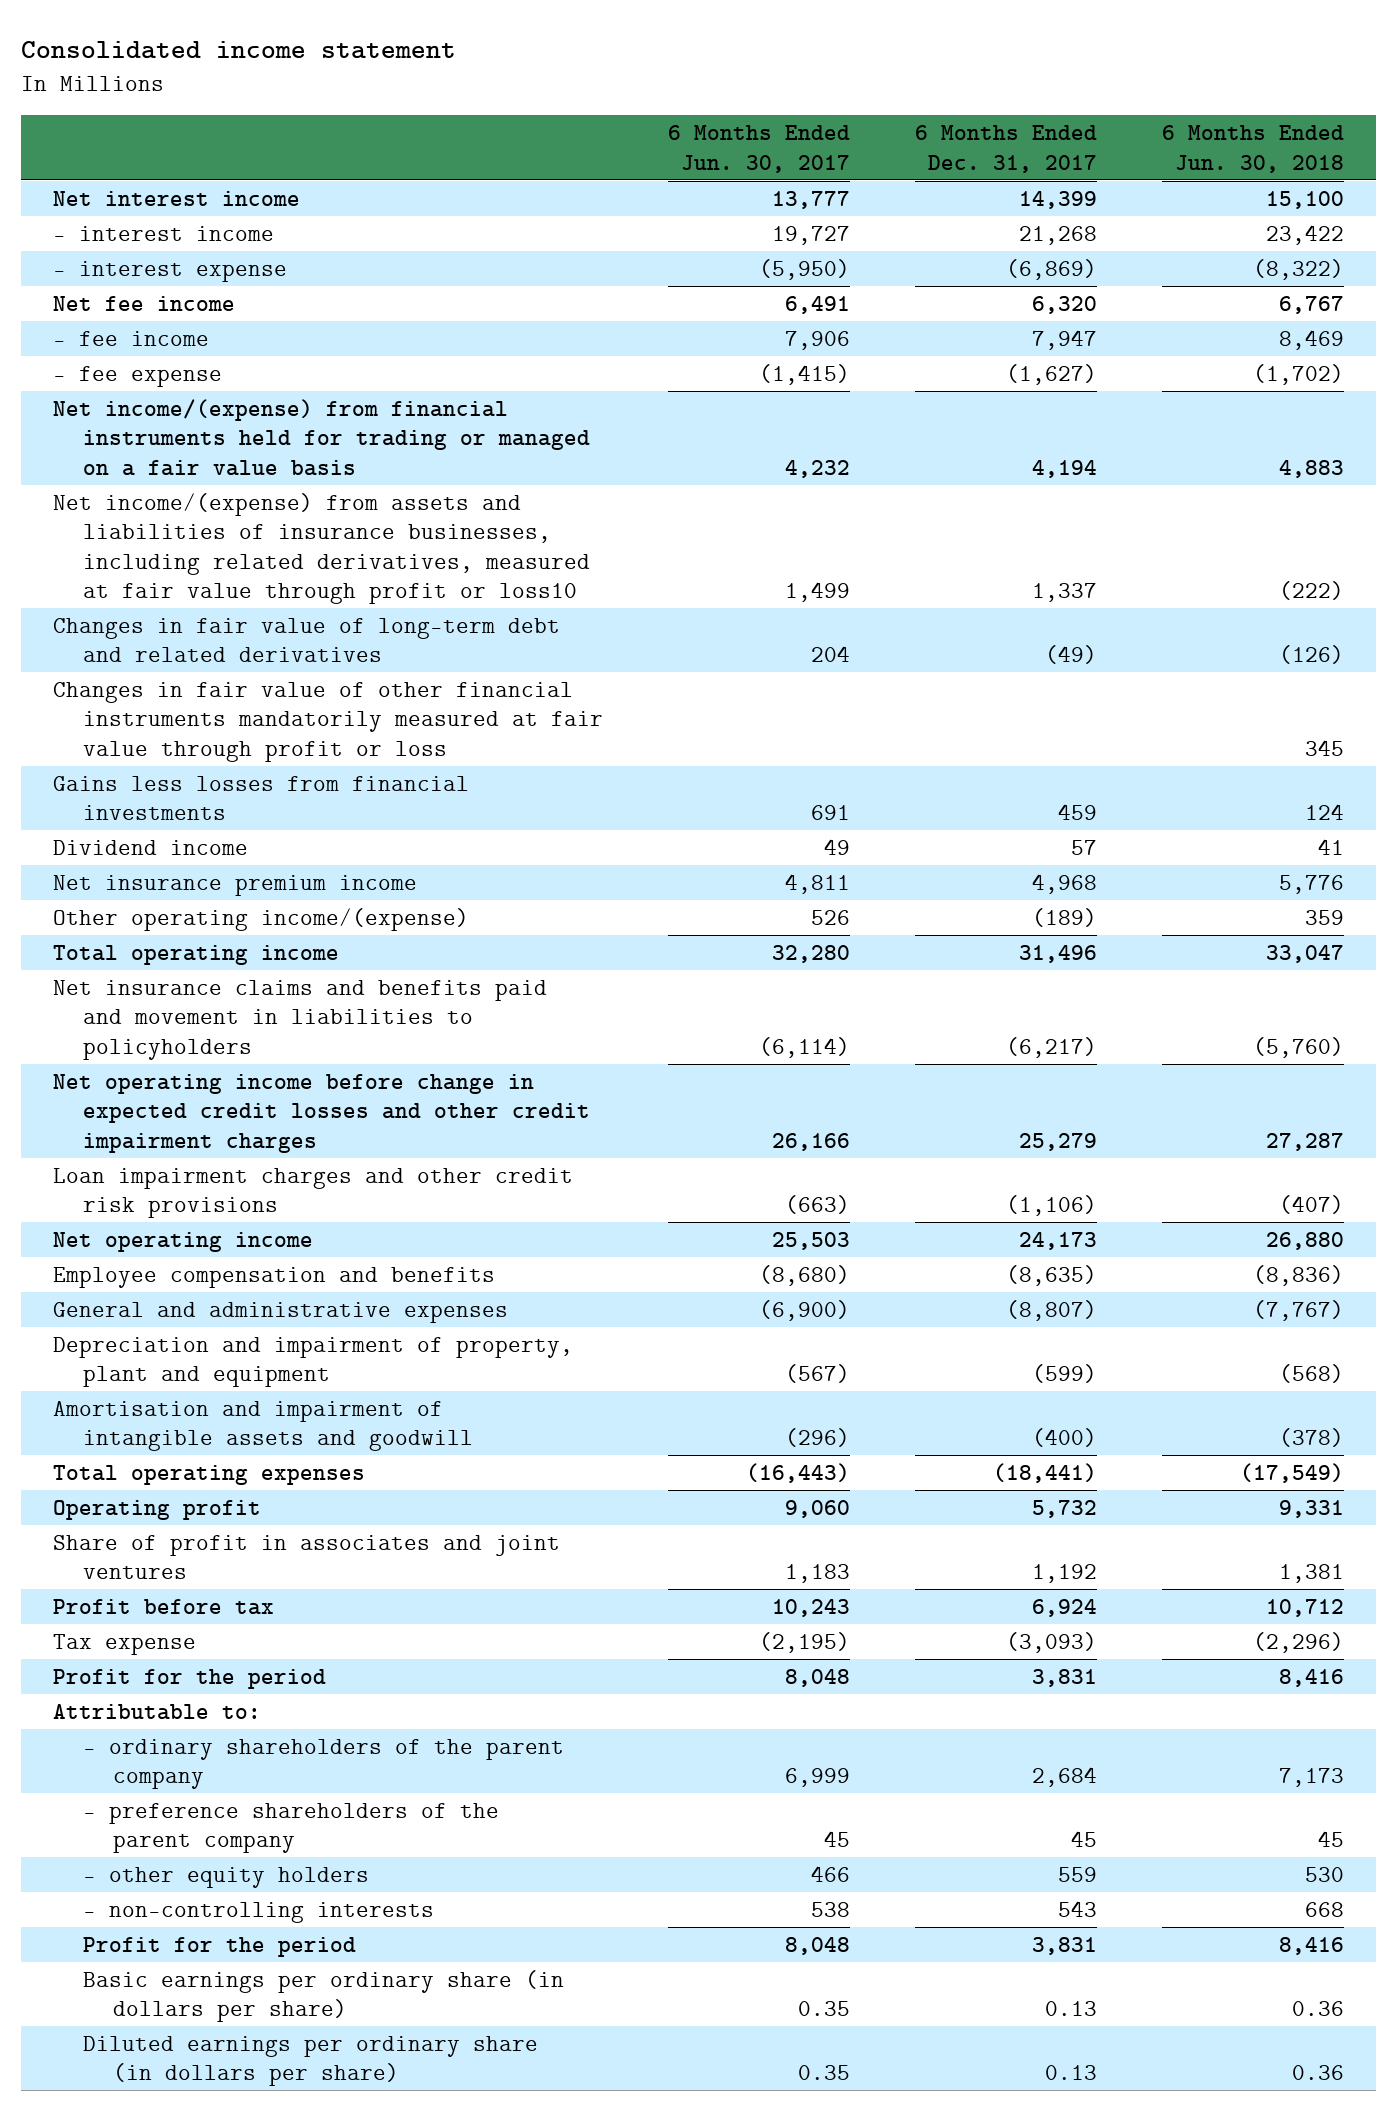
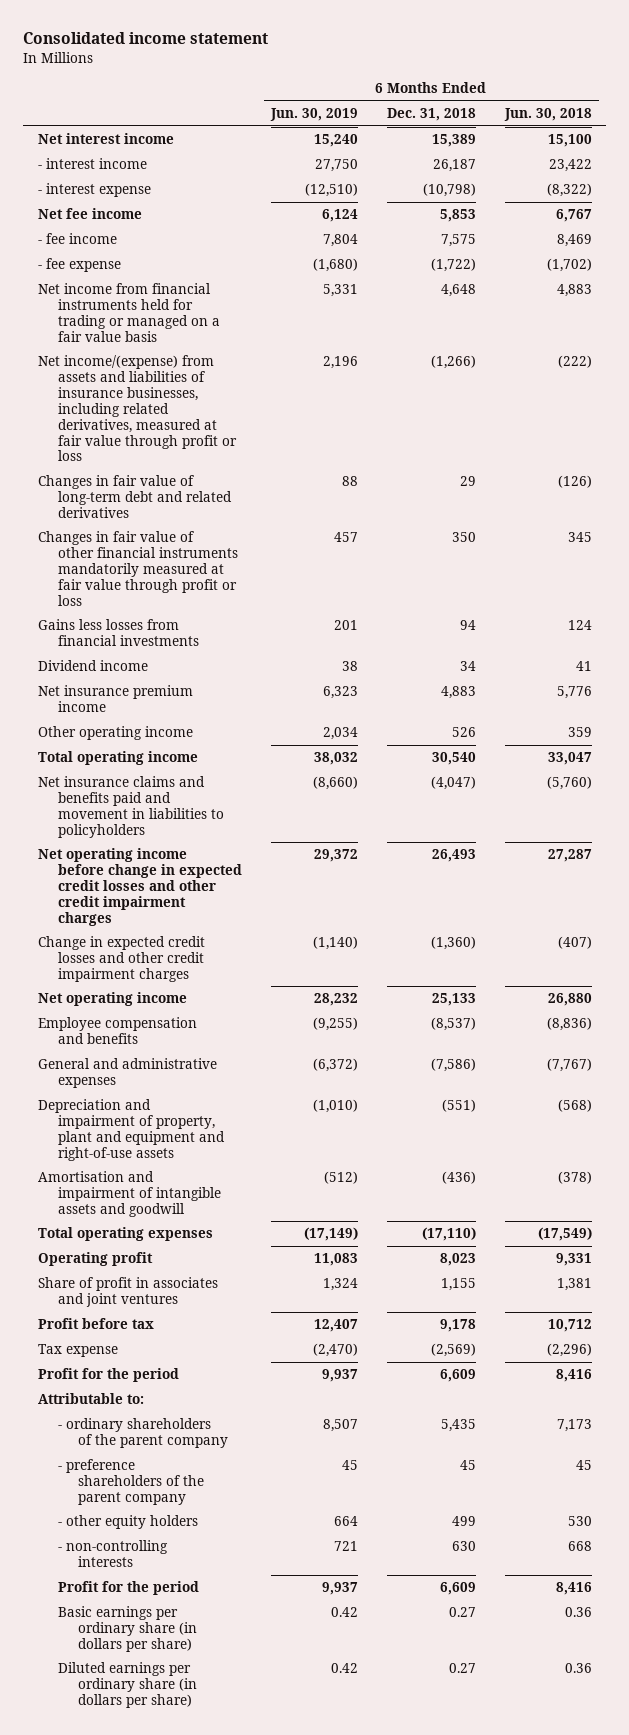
[667,125,850,173] 6 Months Ended Jun. 30, 2017 -> none
[914,125,1097,173] 6 Months Ended Dec. 31, 2017 -> none
none -> [269,108,358,122] Jun. 30, 2019
none -> [386,108,476,122] Dec. 31, 2018
[53,398,590,476] Net income/(expense) from financial instruments held for trading or managed on a fair value basis -> [37,283,220,342] Net income from financial instruments held for trading or managed on a fair value basis
[53,492,590,604] Net income/(expense) from assets and liabilities of insurance businesses, including related derivatives, measured at fair value through profit or loss10 -> [37,355,237,462] Net income/(expense) from assets and liabilities of insurance businesses, including related derivatives, measured at fair value through profit or loss
[53,907,470,931] Other operating income/(expense) -> [37,726,193,741] Other operating income
[53,1167,574,1219] Loan impairment charges and other credit risk provisions -> [37,936,205,982] Change in expected credit losses and other credit impairment charges
[53,1336,574,1388] Depreciation and impairment of property, plant and equipment -> [37,1099,225,1161] Depreciation and impairment of property, plant and equipment and right-of-use assets

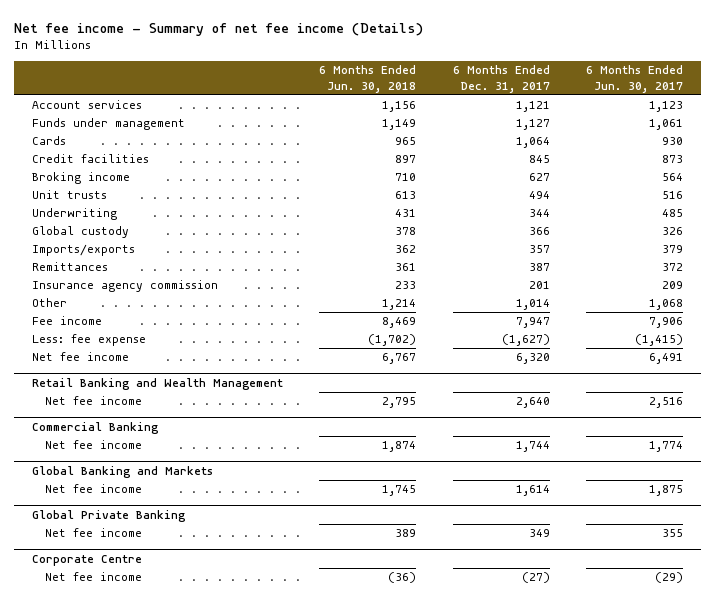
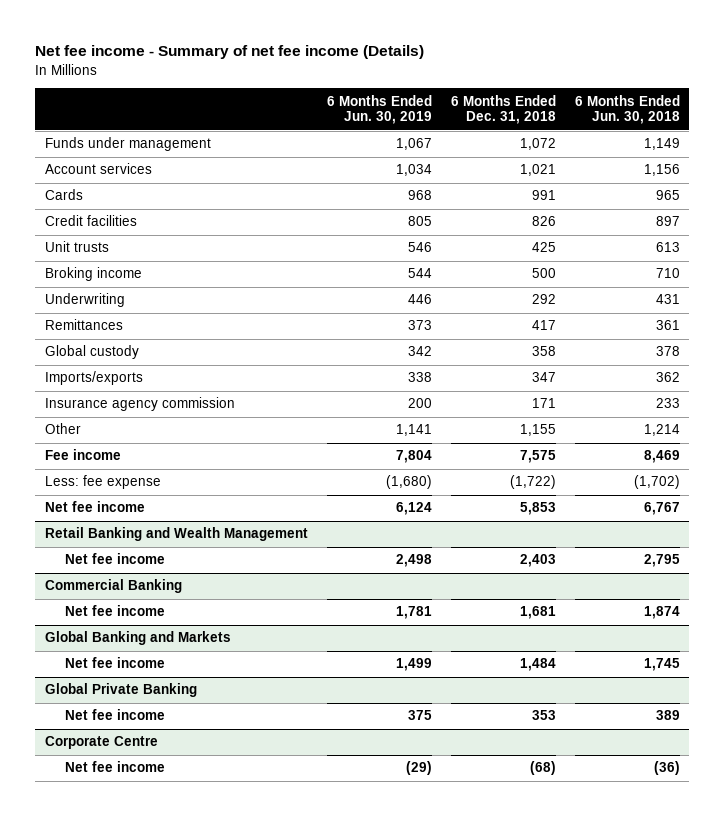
[452,65,550,93] 6 Months Ended Dec. 31, 2017 -> none
[586,65,684,93] 6 Months Ended Jun. 30, 2017 -> none
none -> [326,94,432,125] 6 Months Ended Jun. 30, 2019
none -> [450,94,556,125] 6 Months Ended Dec. 31, 2018
[31,100,142,110] Account services -> [44,163,152,175] Account services
[31,172,130,185] Broking income -> [44,267,142,282] Broking income
[31,262,108,272] Remittances -> [44,319,123,331] Remittances

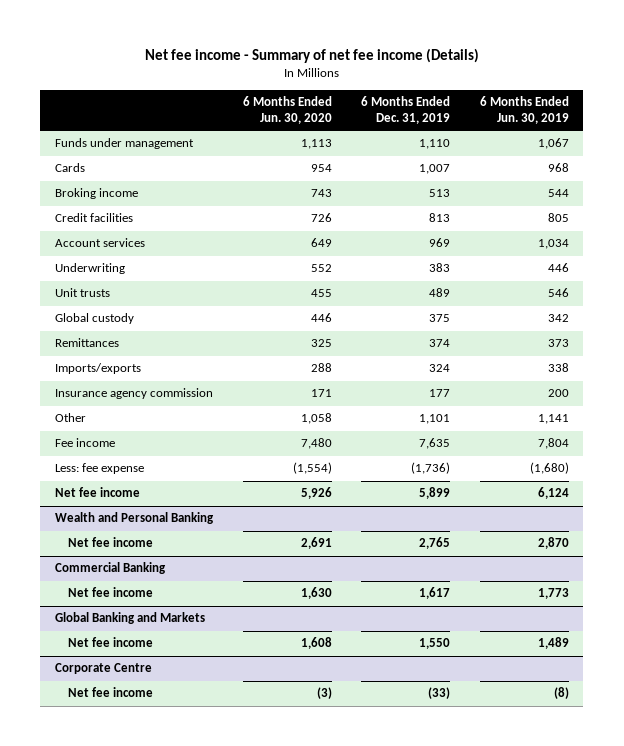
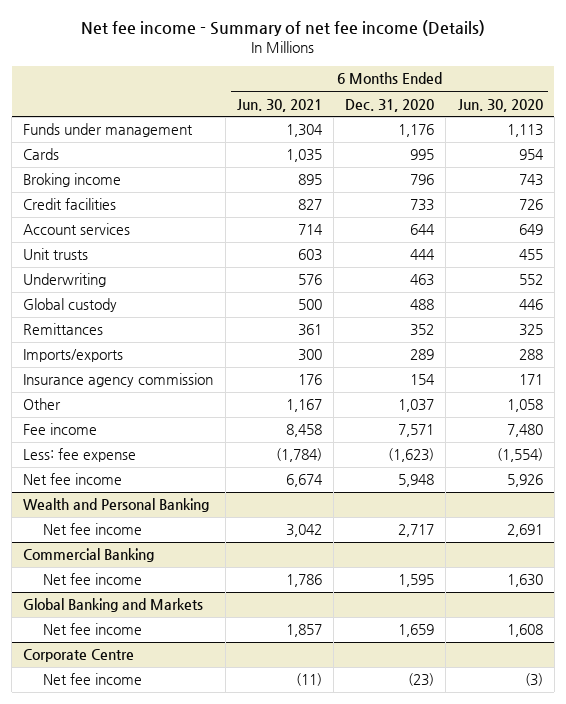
[361,96,451,125] 6 Months Ended Dec. 31, 2019 -> none
[479,96,569,125] 6 Months Ended Jun. 30, 2019 -> none
none -> [236,98,322,112] Jun. 30, 2021
none -> [345,98,435,112] Dec. 31, 2020
[55,263,126,275] Underwriting -> [23,273,107,288] Underwriting

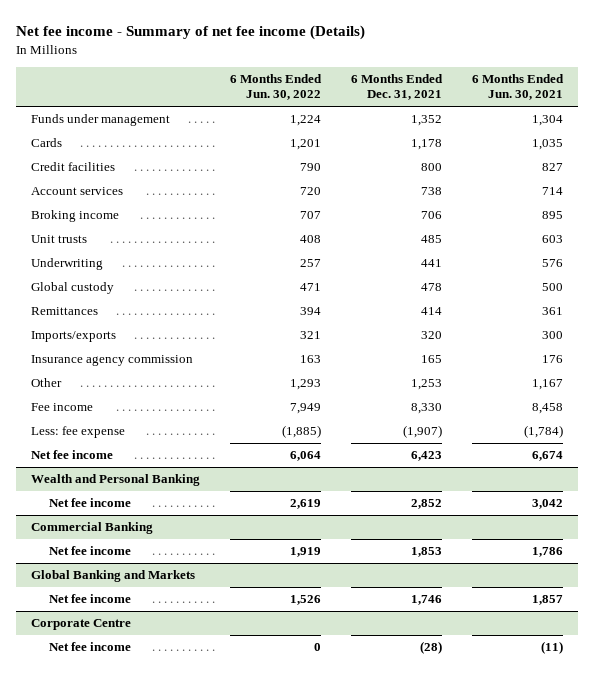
[345,98,435,112] Dec. 31, 2020 -> none
[457,98,543,112] Jun. 30, 2020 -> none
none -> [230,74,323,101] 6 Months Ended Jun. 30, 2022
none -> [351,74,444,101] 6 Months Ended Dec. 31, 2021
[23,173,122,188] Broking income -> [31,210,120,223] Broking income

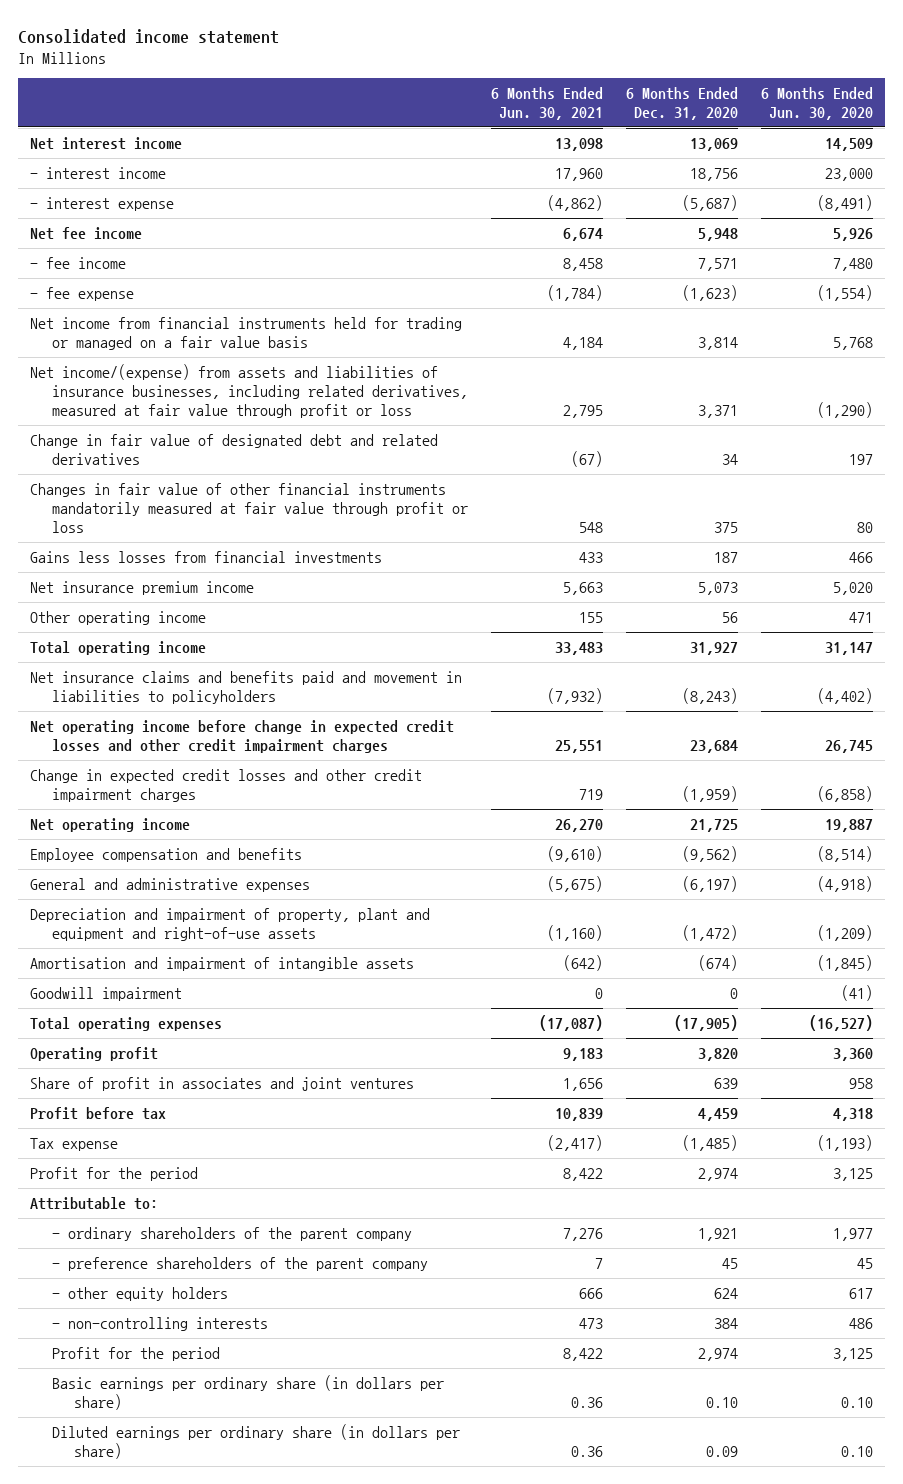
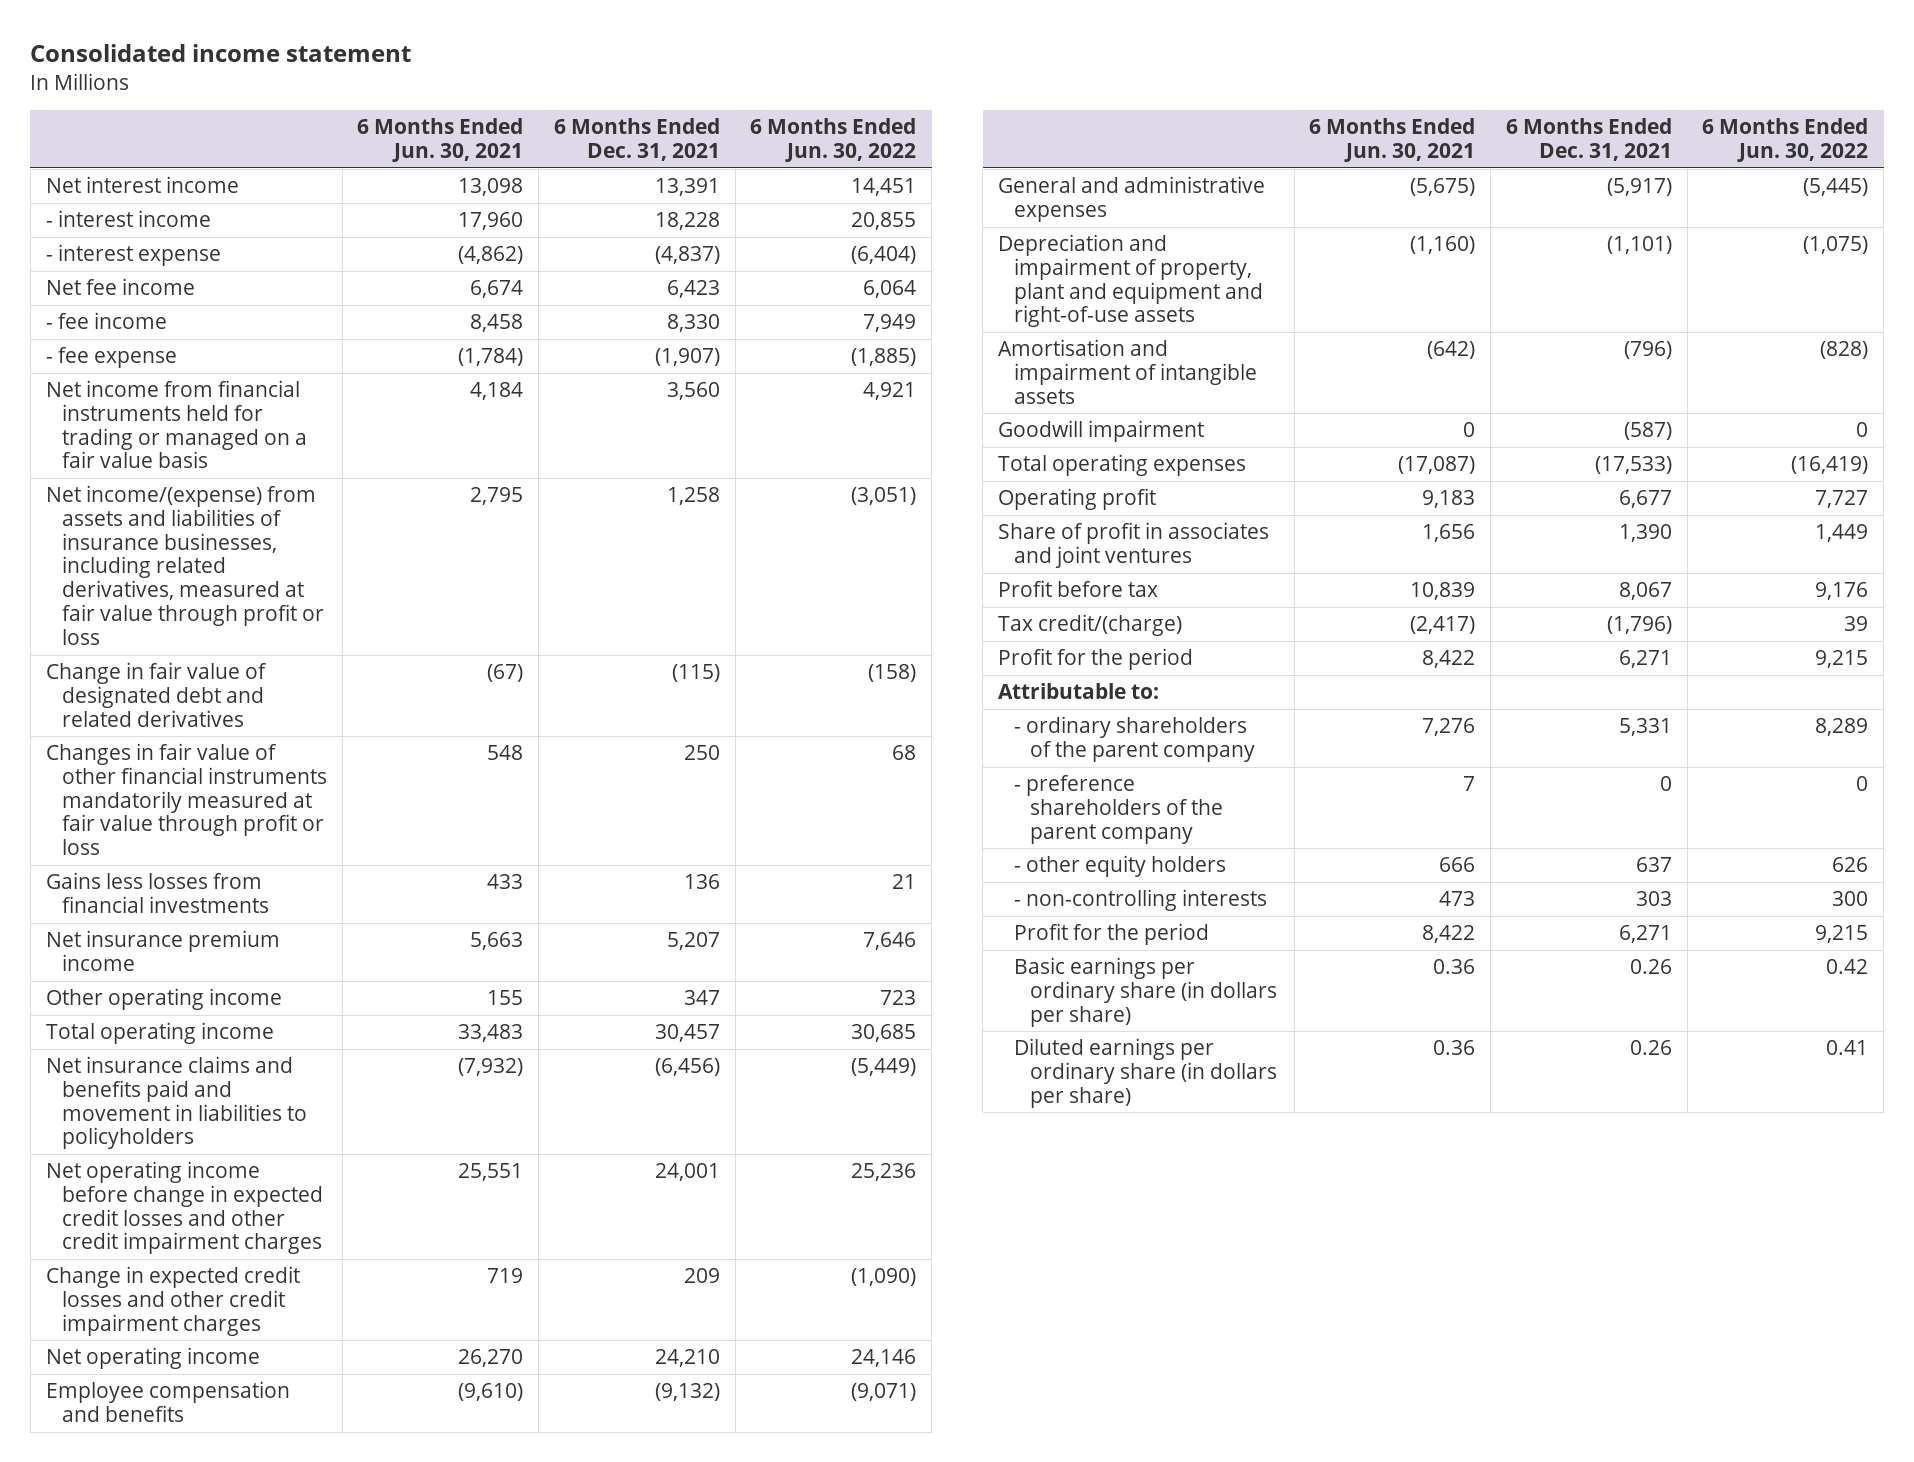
[626,86,739,120] 6 Months Ended Dec. 31, 2020 -> none
[761,86,874,120] 6 Months Ended Jun. 30, 2020 -> none
none -> [553,118,720,161] 6 Months Ended Dec. 31, 2021
none -> [750,118,917,162] 6 Months Ended Jun. 30, 2022
[29,1137,118,1151] Tax expense -> [997,614,1182,637] Tax credit/(charge)

